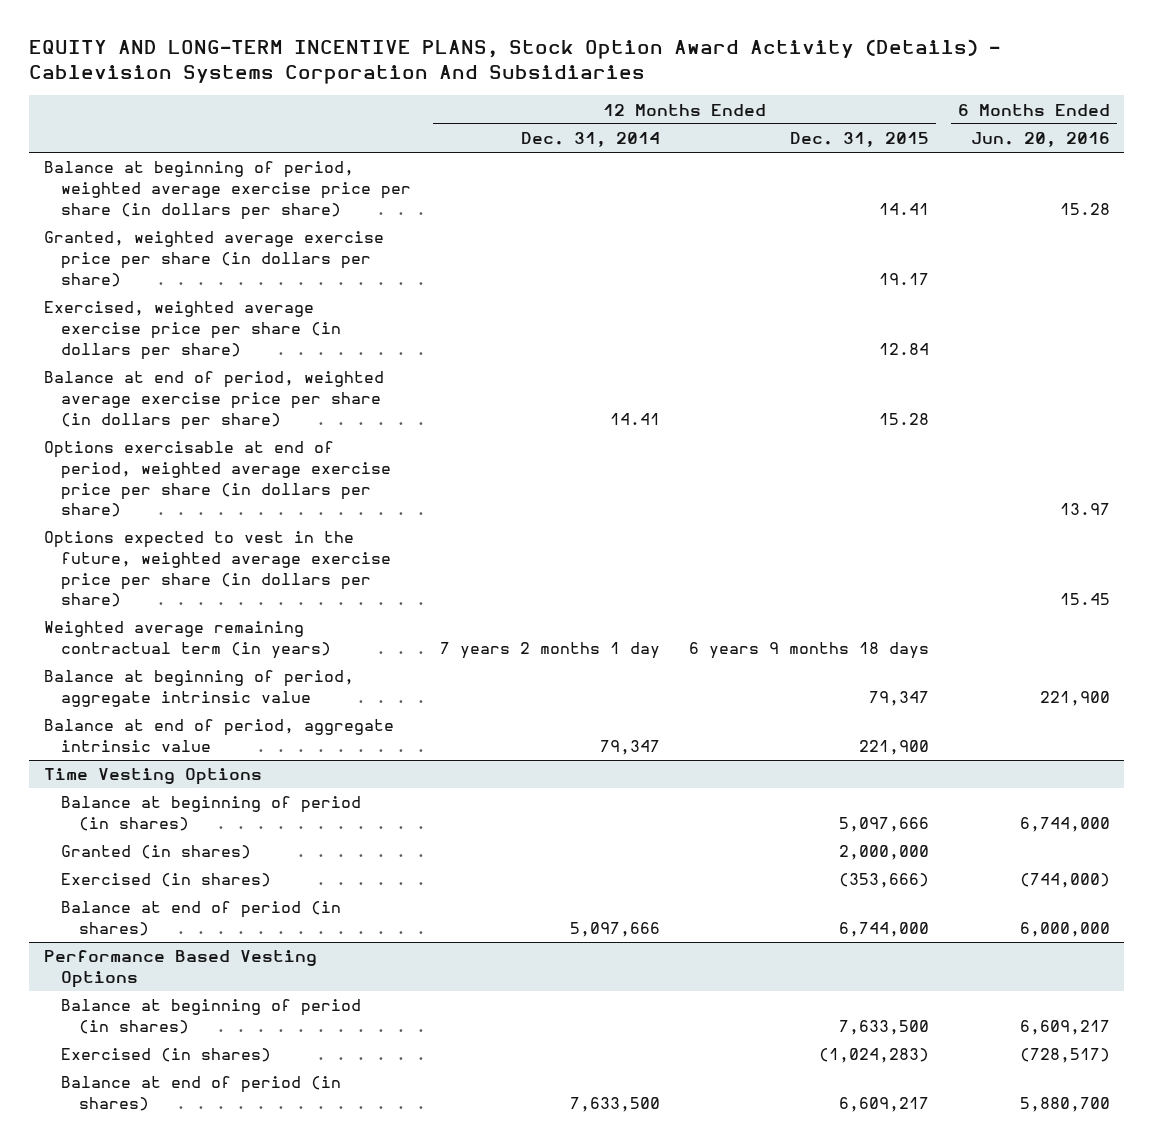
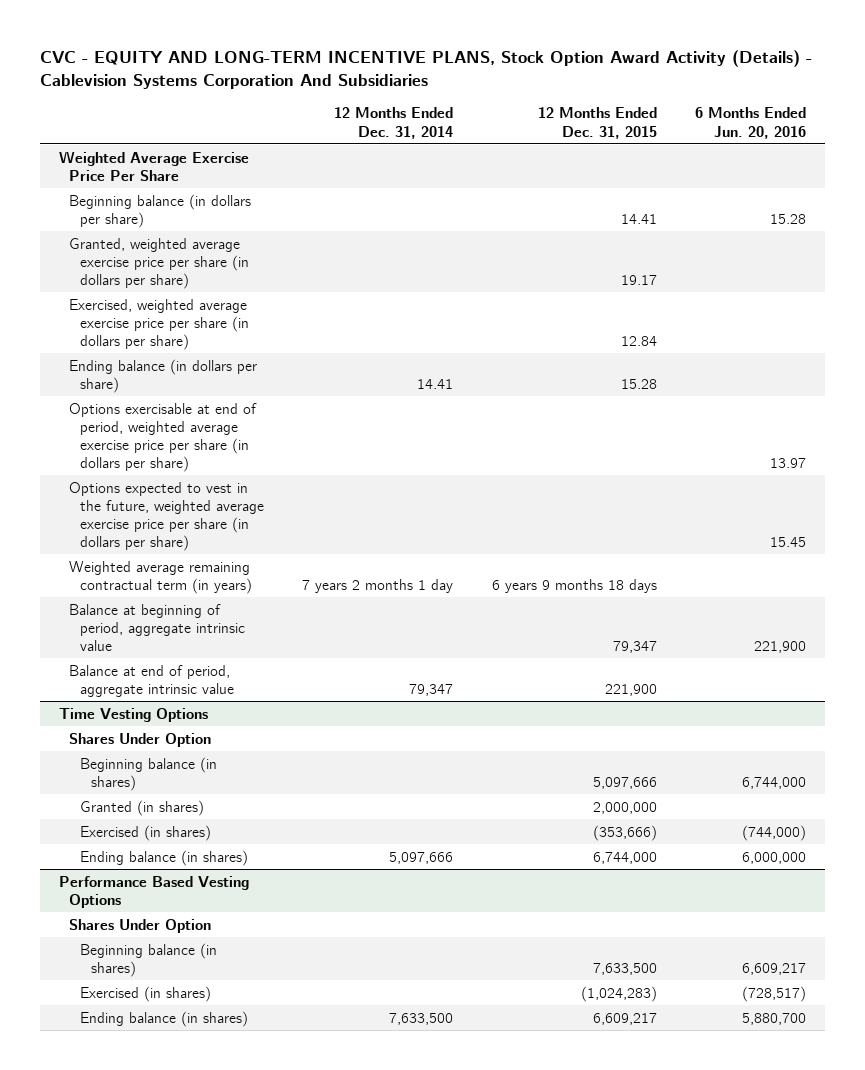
[29,39,1001,85] EQUITY AND LONG-TERM INCENTIVE PLANS, Stock Option Award Activity (Details) - Cablevision Systems Corporation And Subsidiaries -> [39,49,812,89] CVC - EQUITY AND LONG-TERM INCENTIVE PLANS, Stock Option Award Activity (Details) - Cablevision Systems Corporation And Subsidiaries
none -> [58,150,249,181] Weighted Average Exercise Price Per Share
[43,161,412,220] Balance at beginning of period, weighted average exercise price per share (in dollars per share) -> [69,193,252,228] Beginning balance (in dollars per share)
[43,371,384,430] Balance at end of period, weighted average exercise price per share (in dollars per share) -> [69,358,258,393] Ending balance (in dollars per share)
none -> [69,732,212,747] Shares Under Option
[61,796,362,831] Balance at beginning of period (in shares) -> [79,756,217,791] Beginning balance (in shares)
[61,901,342,936] Balance at end of period (in shares) -> [79,849,248,866] Ending balance (in shares)
none -> [69,918,212,933] Shares Under Option
[61,999,362,1034] Balance at beginning of period (in shares) -> [79,942,217,977] Beginning balance (in shares)
[61,1076,342,1111] Balance at end of period (in shares) -> [79,1010,248,1027] Ending balance (in shares)

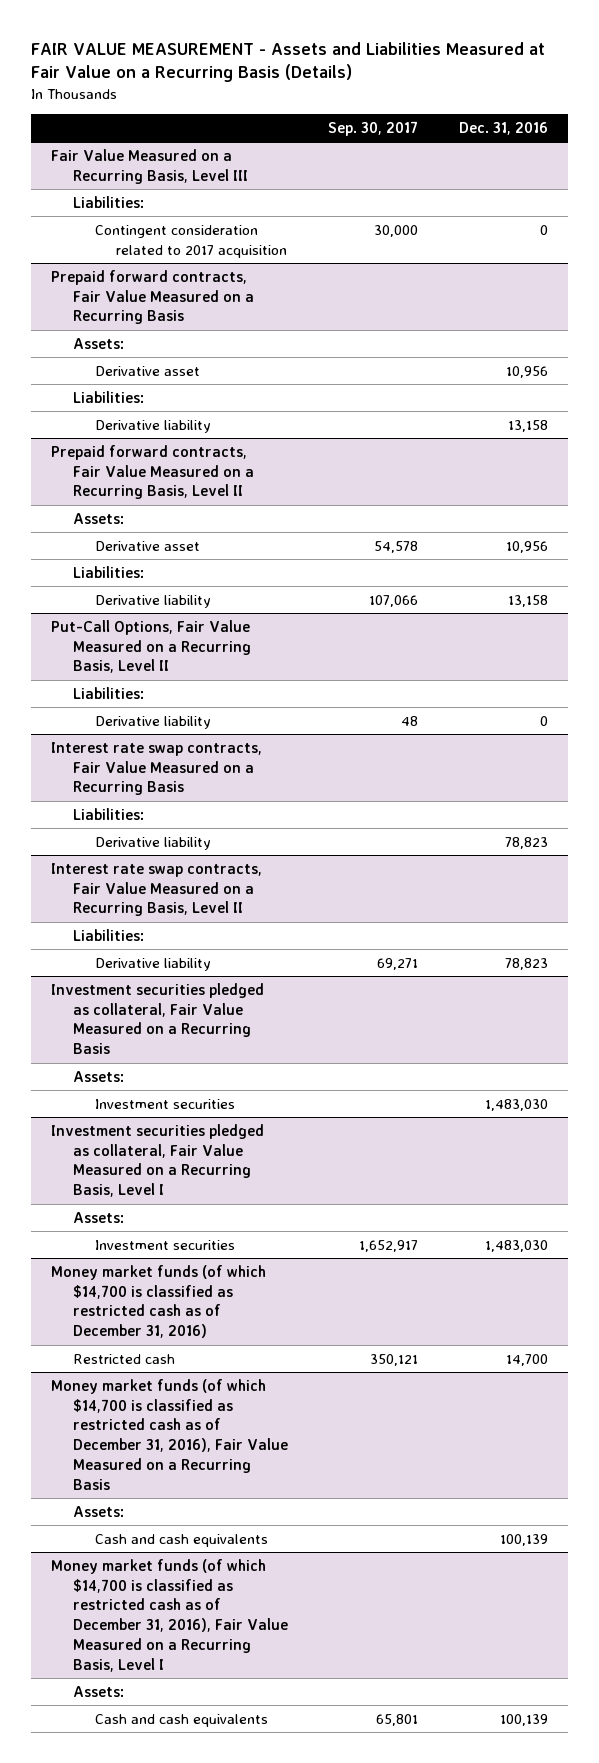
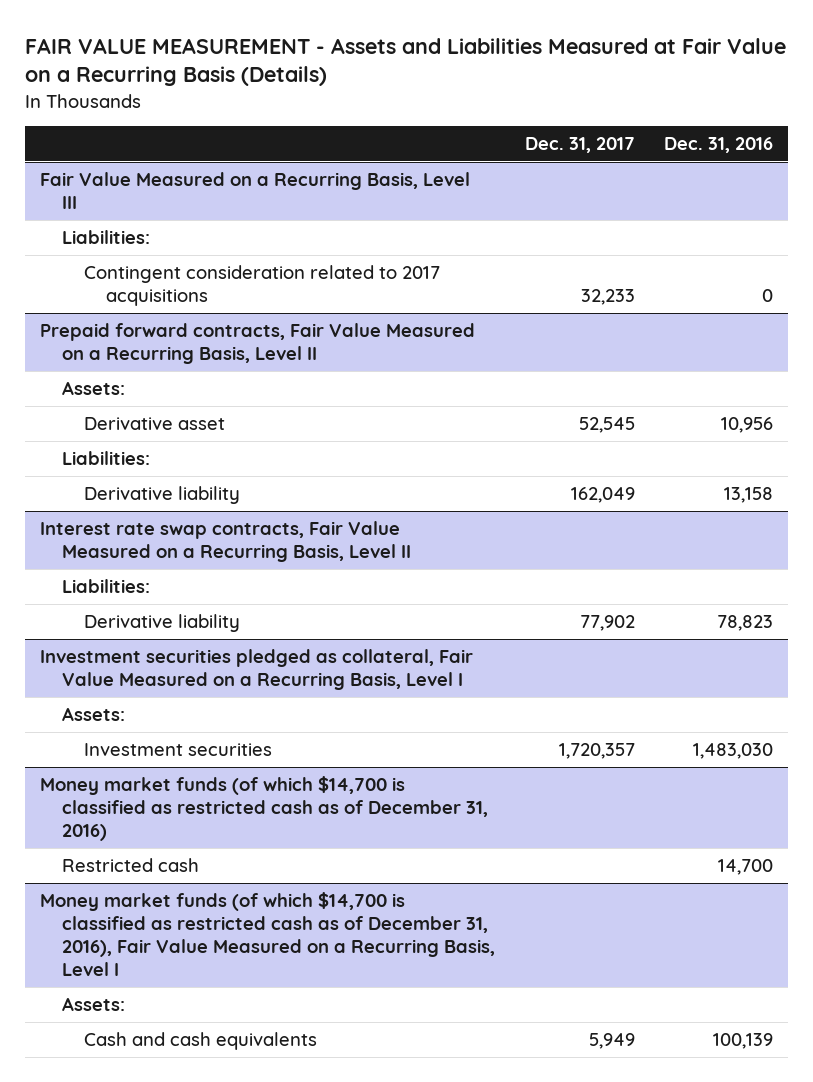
[328,120,419,136] Sep. 30, 2017 -> none
none -> [524,137,635,154] Dec. 31, 2017
[51,269,254,325] Prepaid forward contracts, Fair Value Measured on a Recurring Basis -> none
[72,337,124,349] Assets: -> none
[94,365,200,376] Derivative asset -> none
[72,390,144,403] Liabilities: -> none
[94,419,211,433] Derivative liability -> none
[94,224,288,258] Contingent consideration related to 2017 acquisition -> [84,264,441,307] Contingent consideration related to 2017 acquisitions
[51,619,251,674] Put-Call Options, Fair Value Measured on a Recurring Basis, Level II -> none
[72,686,144,699] Liabilities: -> none
[94,715,211,729] Derivative liability -> none
[51,741,263,796] Interest rate swap contracts, Fair Value Measured on a Recurring Basis -> none
[72,807,144,820] Liabilities: -> none
[94,836,211,850] Derivative liability -> none
[51,982,265,1055] Investment securities pledged as collateral, Fair Value Measured on a Recurring Basis -> none
[72,1070,124,1082] Assets: -> none
[94,1098,235,1109] Investment securities -> none
[51,1378,288,1490] Money market funds (of which $14,700 is classified as restricted cash as of December 31, 2016), Fair Value Measured on a Recurring Basis -> none
[72,1505,124,1517] Assets: -> none
[94,1533,268,1547] Cash and cash equivalents -> none

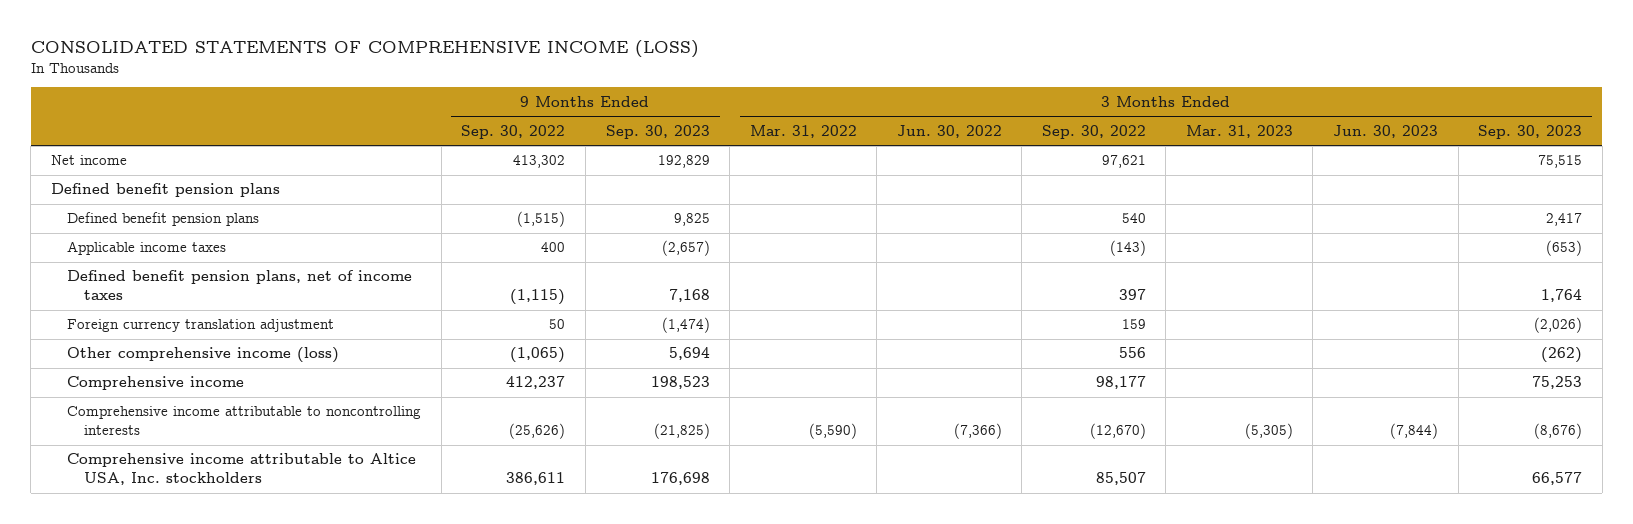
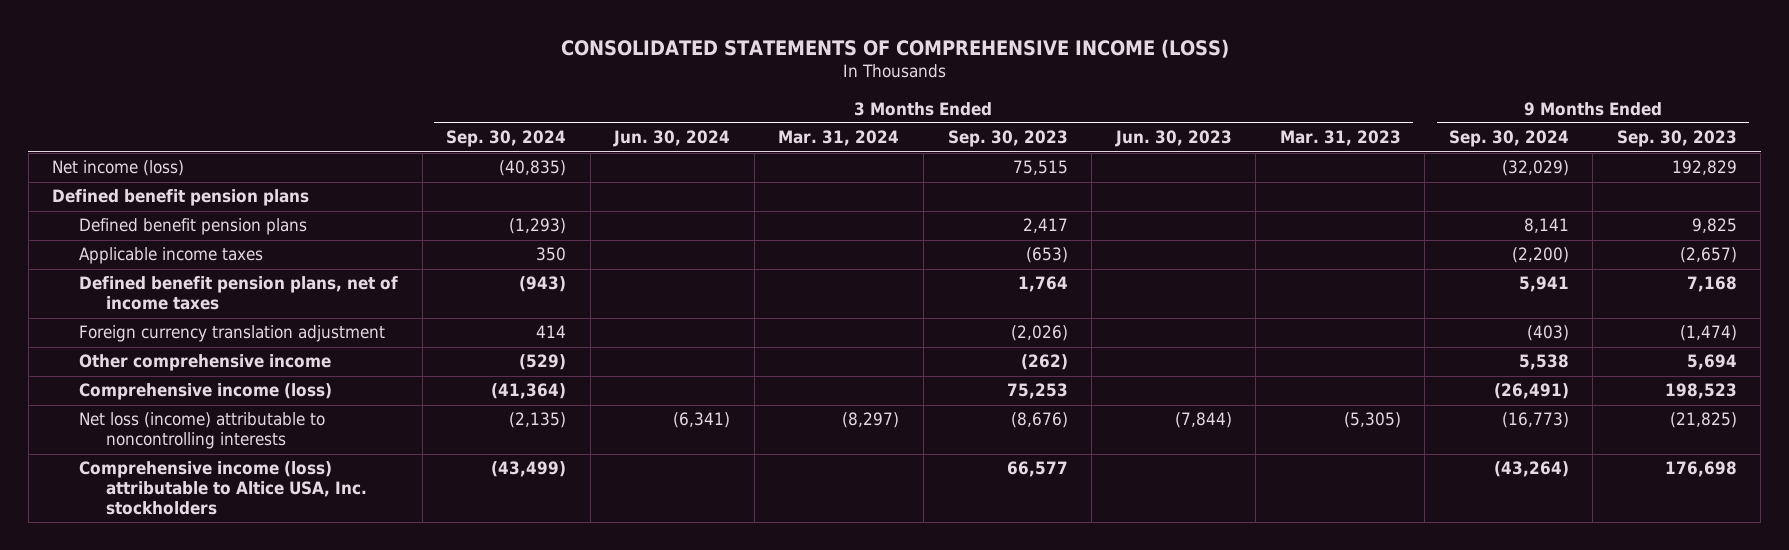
[461,124,566,139] Sep. 30, 2022 -> none
[749,124,857,138] Mar. 31, 2022 -> none
[896,124,1002,138] Jun. 30, 2022 -> none
[1041,124,1146,139] Sep. 30, 2022 -> none
none -> [446,130,567,148] Sep. 30, 2024
none -> [613,130,731,148] Jun. 30, 2024
none -> [778,130,900,147] Mar. 31, 2024
none -> [1448,130,1569,148] Sep. 30, 2024
[50,155,127,166] Net income -> [52,160,185,177] Net income (loss)
[67,347,340,364] Other comprehensive income (loss) -> [79,354,332,372] Other comprehensive income
[67,376,245,391] Comprehensive income -> [79,383,333,401] Comprehensive income (loss)
[67,406,422,435] Comprehensive income attributable to noncontrolling interests -> [79,412,326,450] Net loss (income) attributable to noncontrolling interests
[67,453,417,485] Comprehensive income attributable to Altice USA, Inc. stockholders -> [79,461,368,516] Comprehensive income (loss) attributable to Altice USA, Inc. stockholders

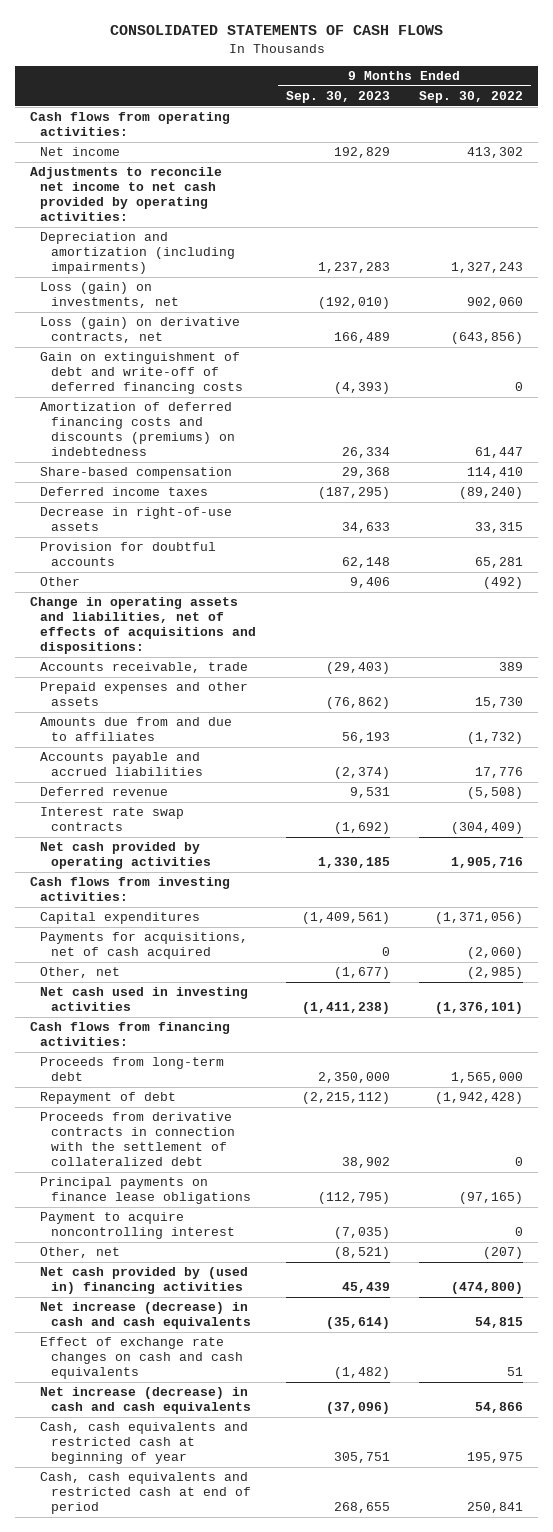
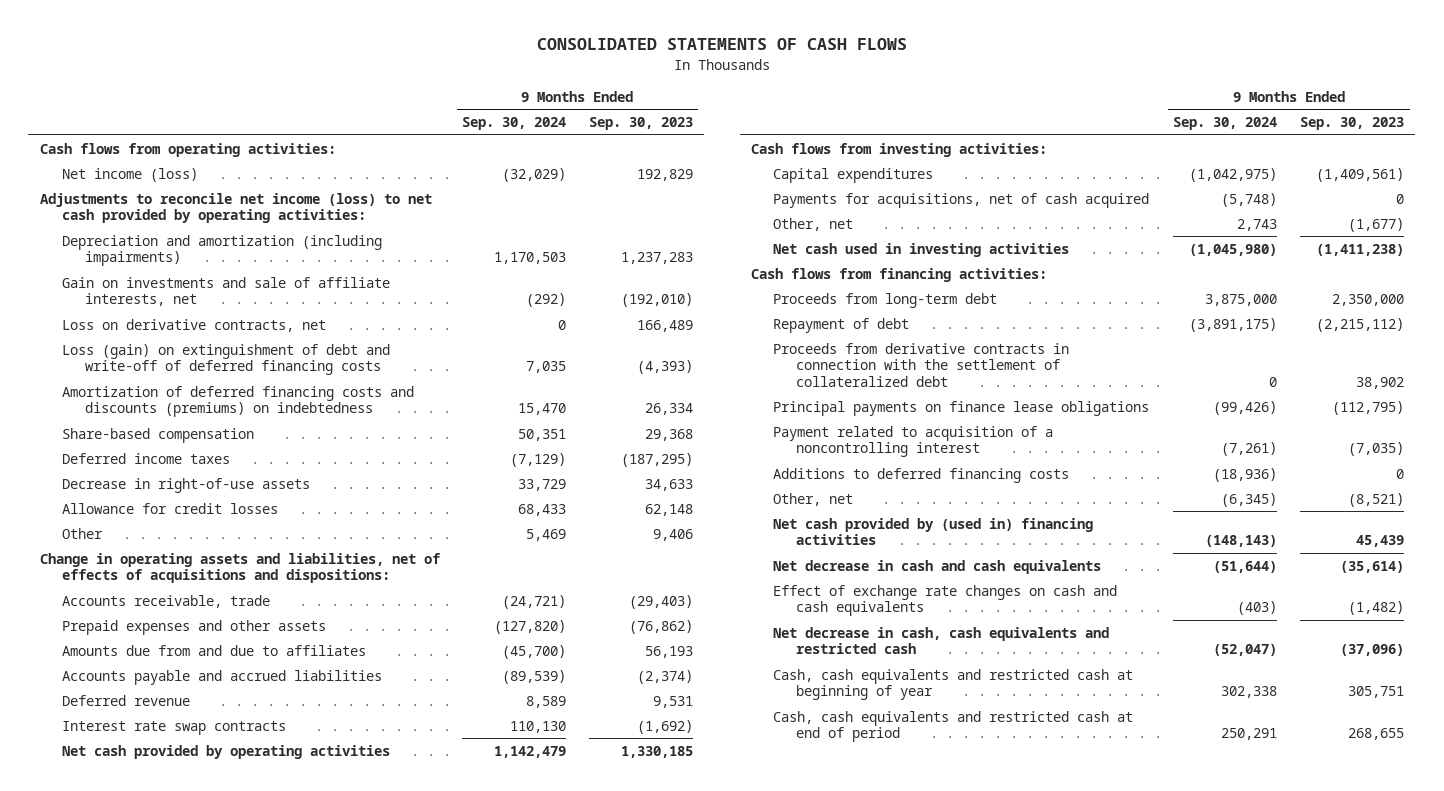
[419,90,524,103] Sep. 30, 2022 -> none
none -> [462,117,567,131] Sep. 30, 2024
[40,147,121,157] Net income -> [62,167,199,182] Net income (loss)
[29,167,222,222] Adjustments to reconcile net income to net cash provided by operating activities: -> [39,192,432,224] Adjustments to reconcile net income (loss) to net cash provided by operating activities:
[40,282,179,309] Loss (gain) on investments, net -> [62,276,391,307] Gain on investments and sale of affiliate interests, net
[40,317,241,344] Loss (gain) on derivative contracts, net -> [62,318,327,332] Loss on derivative contracts, net
[40,352,243,395] Gain on extinguishment of debt and write-off of deferred financing costs -> [62,343,391,376] Loss (gain) on extinguishment of debt and write-off of deferred financing costs
[40,542,217,567] Provision for doubtful accounts -> [62,502,279,514] Allowance for credit losses
[40,1212,235,1240] Payment to acquire noncontrolling interest -> [773,425,1054,458] Payment related to acquisition of a noncontrolling interest
none -> [773,467,1070,483] Additions to deferred financing costs
[40,1302,251,1330] Net increase (decrease) in cash and cash equivalents -> [773,559,1102,574] Net decrease in cash and cash equivalents
[40,1387,251,1415] Net increase (decrease) in cash and cash equivalents -> [773,626,1110,655] Net decrease in cash, cash equivalents and restricted cash

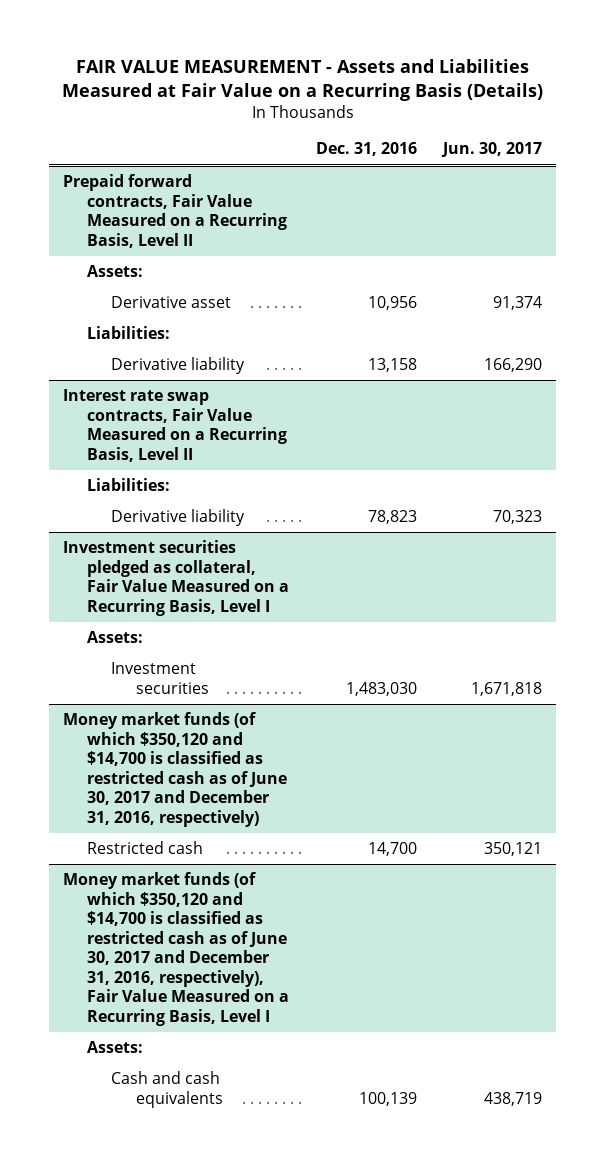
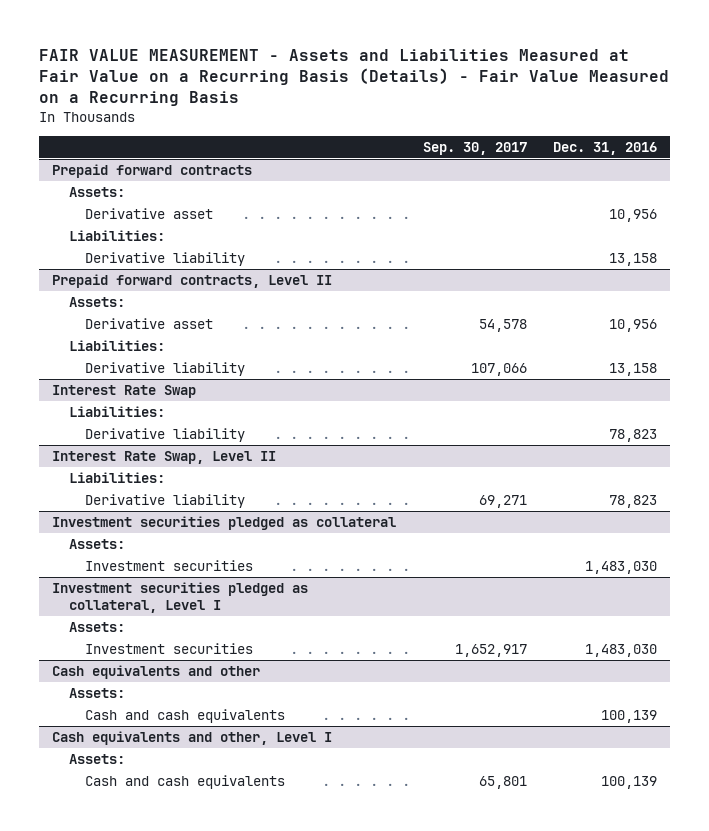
[61,59,543,102] FAIR VALUE MEASUREMENT - Assets and Liabilities Measured at Fair Value on a Recurring Basis (Details) -> [39,48,670,107] FAIR VALUE MEASUREMENT - Assets and Liabilities Measured at Fair Value on a Recurring Basis (Details) - Fair Value Measured on a Recurring Basis
[441,142,543,158] Jun. 30, 2017 -> none
none -> [422,141,527,155] Sep. 30, 2017
[62,174,287,248] Prepaid forward contracts, Fair Value Measured on a Recurring Basis, Level II -> none
none -> [52,164,253,179] Prepaid forward contracts
[62,389,287,462] Interest rate swap contracts, Fair Value Measured on a Recurring Basis, Level II -> none
none -> [52,274,333,289] Prepaid forward contracts, Level II
none -> [68,297,125,308] Assets:
none -> [85,318,214,330] Derivative asset
none -> [85,362,246,377] Derivative liability
none -> [52,385,197,399] Interest Rate Swap
none -> [68,406,165,418] Liabilities:
[62,540,289,616] Investment securities pledged as collateral, Fair Value Measured on a Recurring Basis, Level I -> none
none -> [52,451,277,465] Interest Rate Swap, Level II
none -> [68,472,165,484] Liabilities:
none -> [85,494,246,509] Derivative liability
none -> [52,516,397,531] Investment securities pledged as collateral
[62,712,287,827] Money market funds (of which $350,120 and $14,700 is classified as restricted cash as of June 30, 2017 and December 31, 2016, respectively) -> none
[86,841,203,855] Restricted cash -> none
[62,872,289,1027] Money market funds (of which $350,120 and $14,700 is classified as restricted cash as of June 30, 2017 and December 31, 2016, respectively), Fair Value Measured on a Recurring Basis, Level I -> none
none -> [52,582,309,613] Investment securities pledged as collateral, Level I
none -> [85,643,254,655] Investment securities
none -> [52,665,261,680] Cash equivalents and other
none -> [68,688,125,699] Assets:
none -> [52,731,333,746] Cash equivalents and other, Level I
none -> [68,754,125,765] Assets:
none -> [85,775,286,790] Cash and cash equivalents

